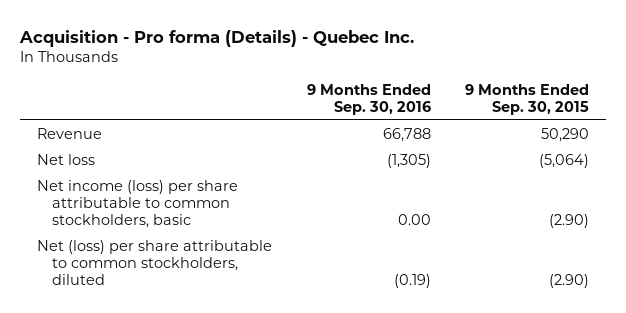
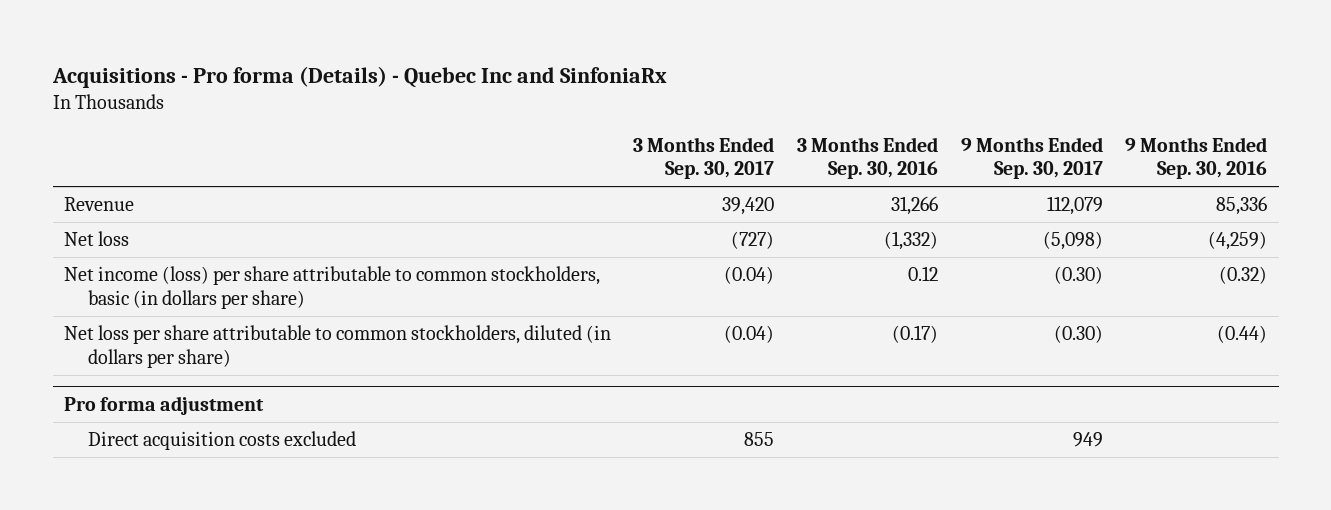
[19,29,415,47] Acquisition - Pro forma (Details) - Quebec Inc. -> [51,65,667,88] Acquisitions - Pro forma (Details) - Quebec Inc and SinfoniaRx
[465,83,590,115] 9 Months Ended Sep. 30, 2015 -> none
none -> [633,137,775,180] 3 Months Ended Sep. 30, 2017
none -> [797,137,939,180] 3 Months Ended Sep. 30, 2016
none -> [960,137,1103,180] 9 Months Ended Sep. 30, 2017
[382,127,431,142] 66,788 -> [1216,196,1268,216] 85,336
[386,153,431,168] (1,305) -> [1208,231,1268,251] (4,259)
[37,179,239,228] Net income (loss) per share attributable to common stockholders, basic -> [63,266,600,309] Net income (loss) per share attributable to common stockholders, basic (in dollars per share)
[397,213,431,225] 0.00 -> [1219,266,1268,285] (0.32)
[37,239,273,285] Net (loss) per share attributable to common stockholders, diluted -> [63,325,611,368] Net loss per share attributable to common stockholders, diluted (in dollars per share)
[393,273,431,288] (0.19) -> [1217,325,1268,344] (0.44)
none -> [63,395,264,415] Pro forma adjustment
none -> [87,431,356,451] Direct acquisition costs excluded

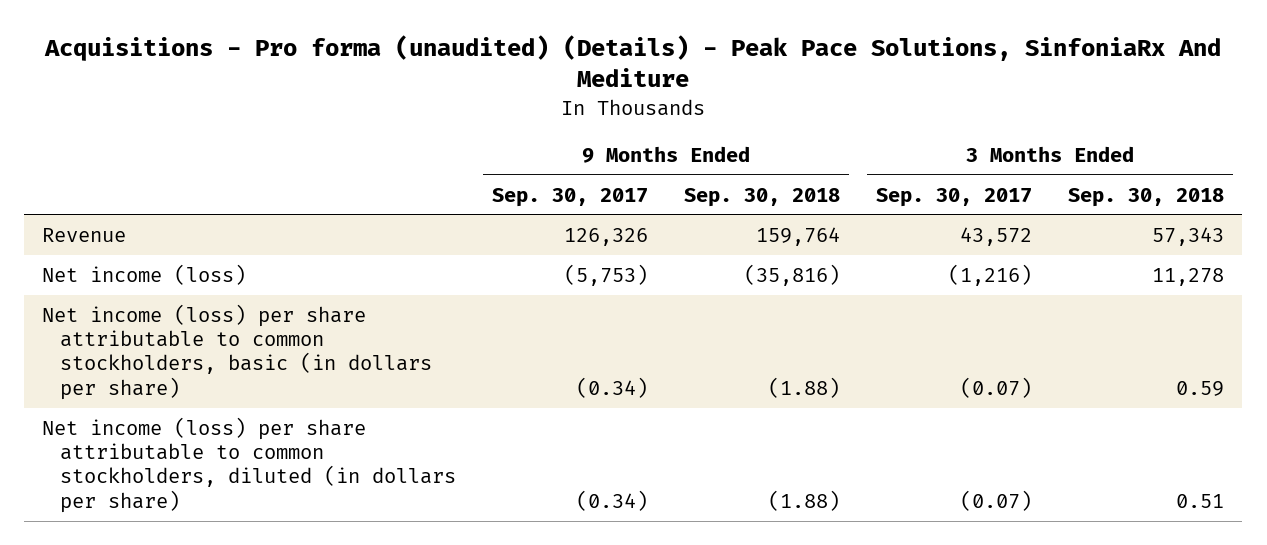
[51,65,667,88] Acquisitions - Pro forma (Details) - Quebec Inc and SinfoniaRx -> [44,34,1222,88] Acquisitions - Pro forma (unaudited) (Details) - Peak Pace Solutions, SinfoniaRx And Mediture
[797,137,939,180] 3 Months Ended Sep. 30, 2016 -> none
[1125,137,1268,180] 9 Months Ended Sep. 30, 2016 -> none
none -> [684,187,841,207] Sep. 30, 2018
none -> [1068,187,1225,207] Sep. 30, 2018
[63,395,264,415] Pro forma adjustment -> none
[87,431,356,451] Direct acquisition costs excluded -> none
[722,197,775,216] 39,420 -> [960,226,1033,246] 43,572
[1046,196,1103,216] 112,079 -> [564,227,649,246] 126,326
[63,231,129,247] Net loss -> [42,263,247,285] Net income (loss)
[731,231,775,250] (727) -> [948,263,1033,286] (1,216)
[1042,231,1103,251] (5,098) -> [564,263,649,286] (5,753)
[724,266,775,285] (0.04) -> [960,376,1033,398] (0.07)
[1053,266,1103,285] (0.30) -> [576,376,649,398] (0.34)
[63,325,611,368] Net loss per share attributable to common stockholders, diluted (in dollars per share) -> [42,416,457,513] Net income (loss) per share attributable to common stockholders, diluted (in dollars per share)
[724,325,775,344] (0.04) -> [960,489,1033,511] (0.07)
[1053,325,1103,344] (0.30) -> [576,489,649,511] (0.34)

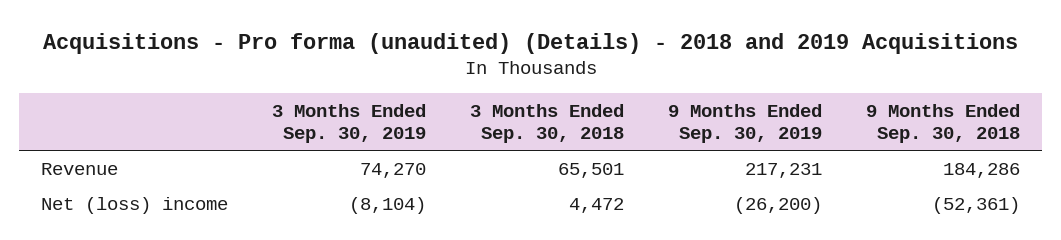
[44,34,1222,88] Acquisitions - Pro forma (unaudited) (Details) - Peak Pace Solutions, SinfoniaRx And Mediture -> [42,32,1018,54] Acquisitions - Pro forma (unaudited) (Details) - 2018 and 2019 Acquisitions
[492,187,649,207] Sep. 30, 2017 -> none
[876,187,1033,207] Sep. 30, 2017 -> none
none -> [272,104,427,144] 3 Months Ended Sep. 30, 2019
none -> [668,104,823,144] 9 Months Ended Sep. 30, 2019
[42,303,433,400] Net income (loss) per share attributable to common stockholders, basic (in dollars per share) -> none
[42,416,457,513] Net income (loss) per share attributable to common stockholders, diluted (in dollars per share) -> none
[756,226,841,246] 159,764 -> [943,162,1021,178] 184,286
[1152,226,1225,246] 57,343 -> [558,162,625,178] 65,501
[42,263,247,285] Net income (loss) -> [41,196,229,214] Net (loss) income
[744,263,841,286] (35,816) -> [932,196,1021,214] (52,361)
[1152,267,1225,286] 11,278 -> [569,197,625,213] 4,472

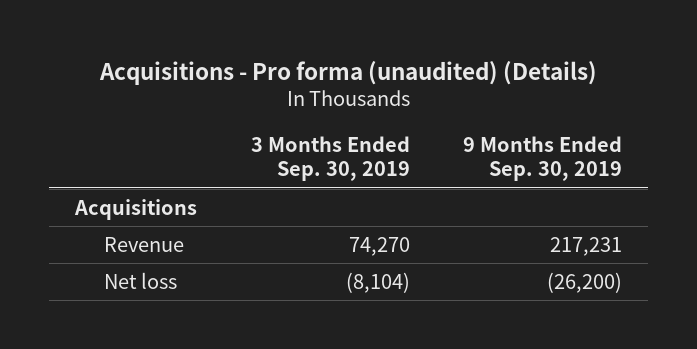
[42,32,1018,54] Acquisitions - Pro forma (unaudited) (Details) - 2018 and 2019 Acquisitions -> [98,60,597,85] Acquisitions - Pro forma (unaudited) (Details)
[470,104,625,144] 3 Months Ended Sep. 30, 2018 -> none
[866,104,1021,144] 9 Months Ended Sep. 30, 2018 -> none
none -> [74,198,198,220] Acquisitions
[41,196,229,214] Net (loss) income -> [104,271,178,289] Net loss

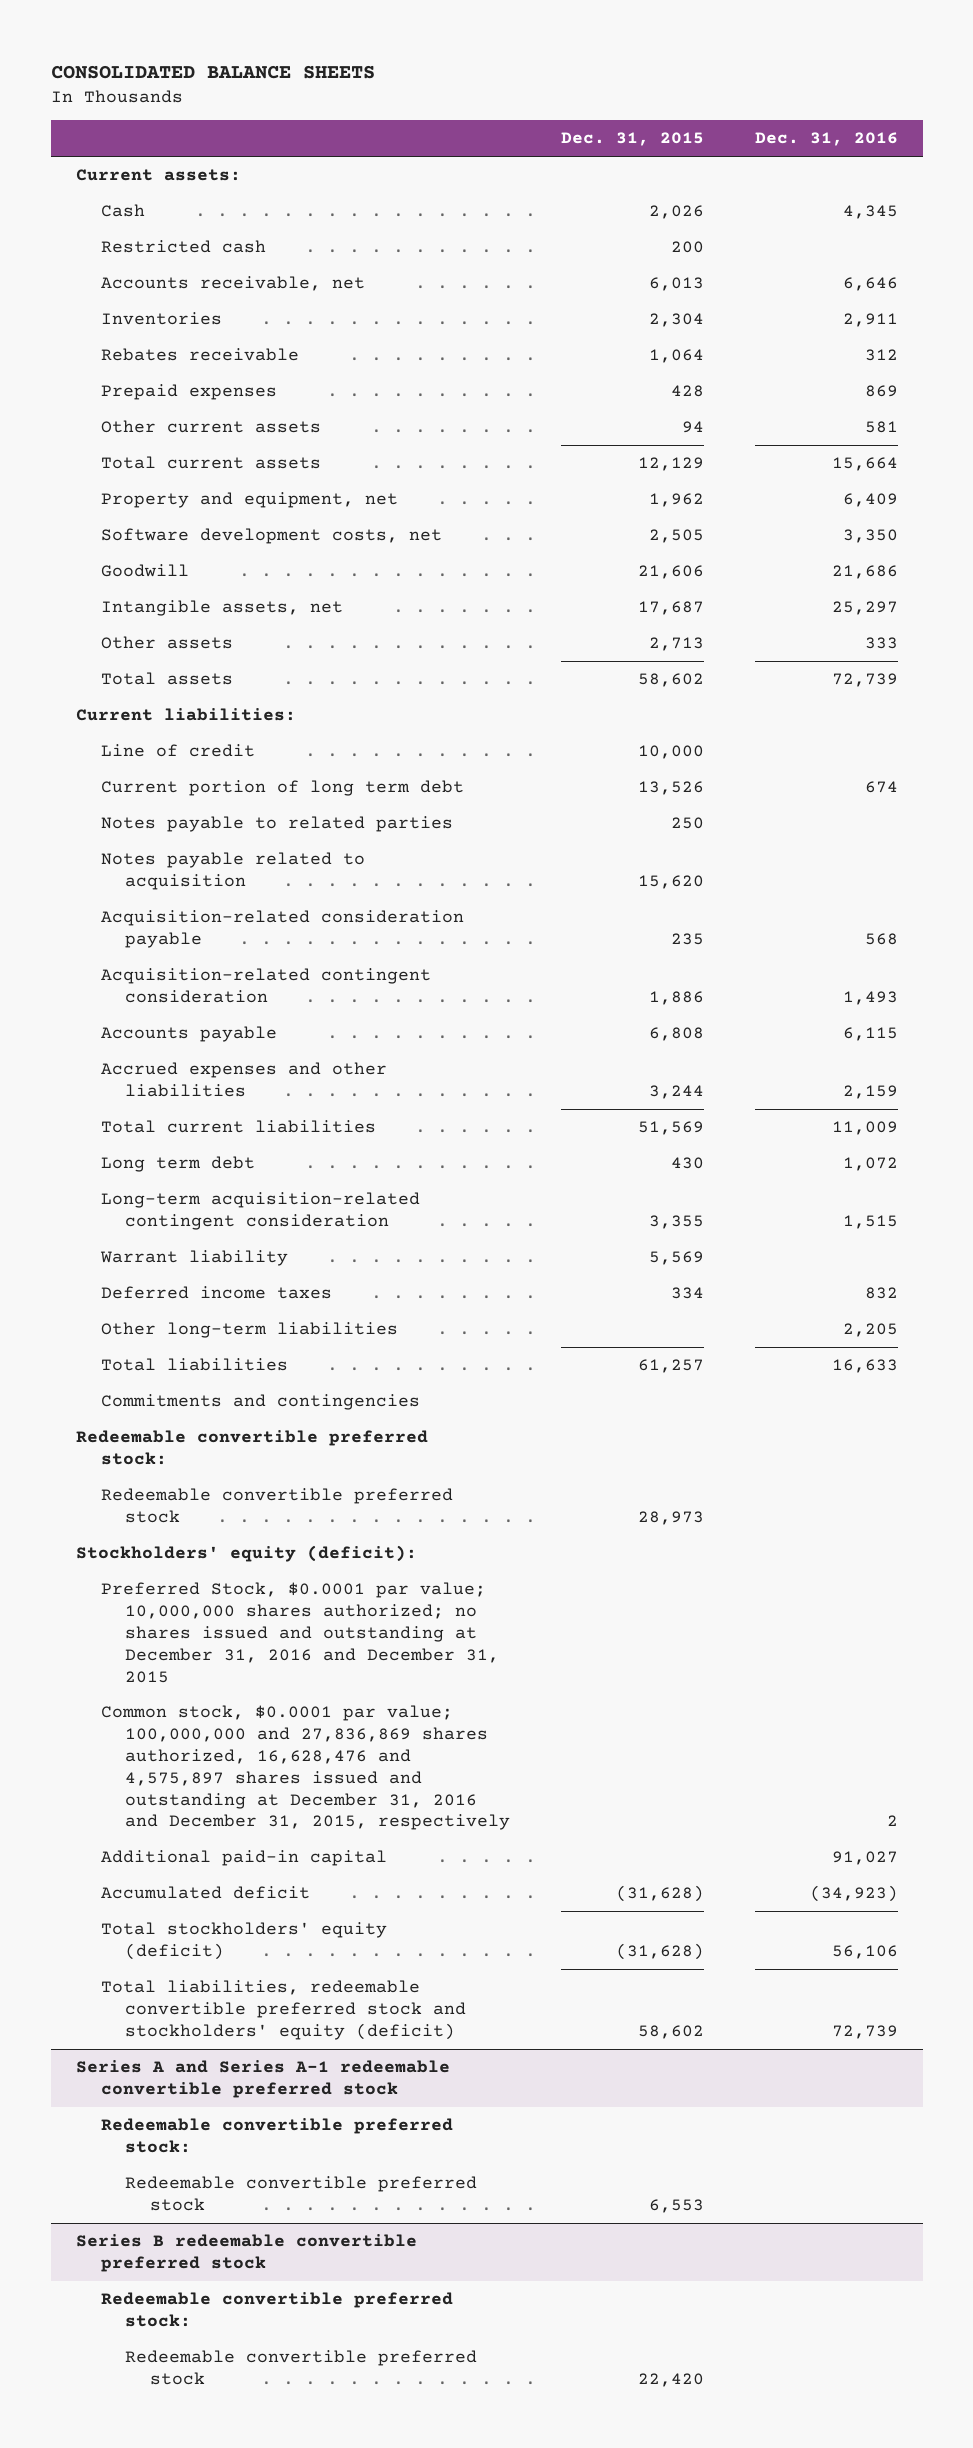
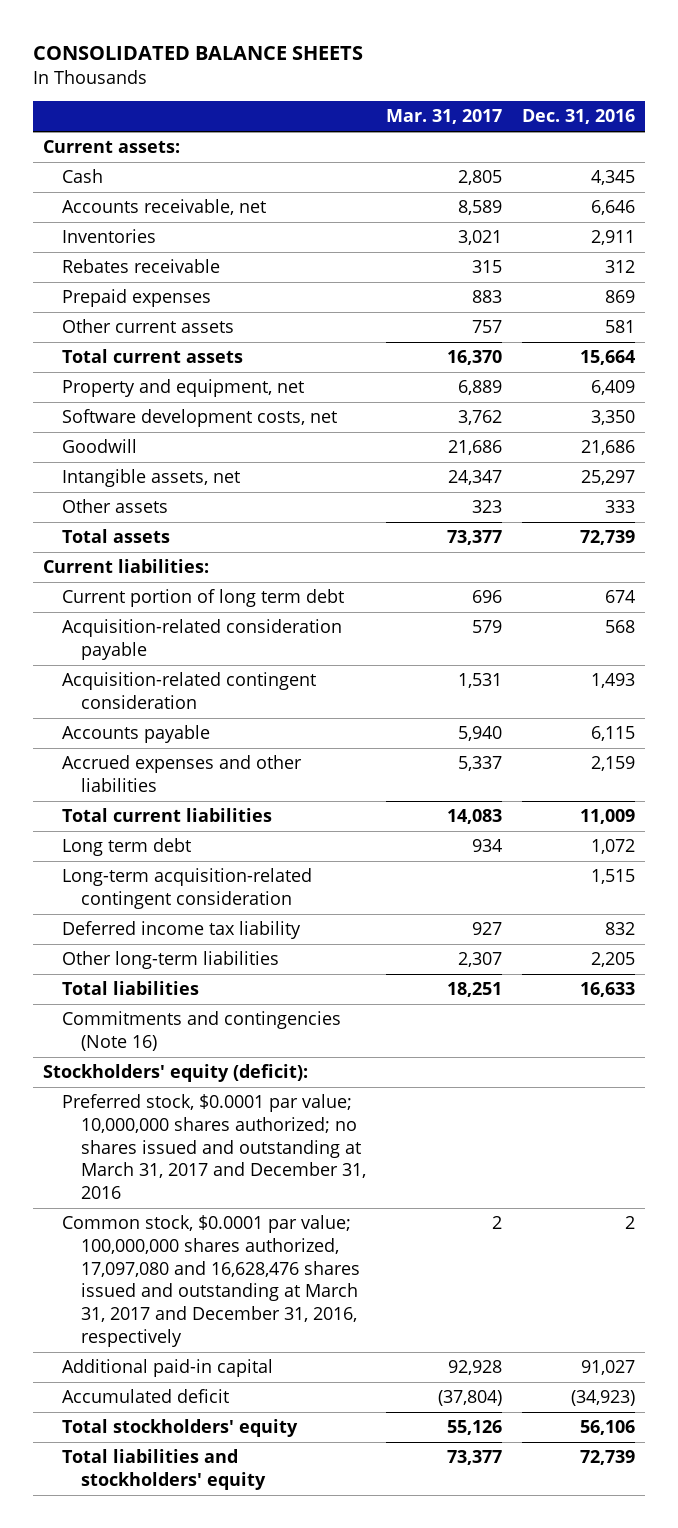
[560,132,704,147] Dec. 31, 2015 -> none
none -> [385,109,502,125] Mar. 31, 2017
[100,240,266,254] Restricted cash -> none
[100,744,255,758] Line of credit -> none
[100,816,453,833] Notes payable to related parties -> none
[100,852,365,890] Notes payable related to acquisition -> none
[99,1250,288,1267] Warrant liability -> none
[100,1286,332,1300] Deferred income taxes -> [61,921,301,940] Deferred income tax liability
[75,1430,428,1465] Redeemable convertible preferred stock: -> none
[100,1488,453,1523] Redeemable convertible preferred stock -> none
[100,1394,420,1411] Commitments and contingencies -> [61,1011,341,1052] Commitments and contingencies (Note 16)
[100,1582,500,1683] Preferred Stock, $0.0001 par value; 10,000,000 shares authorized; no shares issued and outstanding at December 31, 2016 and December 31, 2015 -> [61,1094,366,1200] Preferred stock, $0.0001 par value; 10,000,000 shares authorized; no shares issued and outstanding at March 31, 2017 and December 31, 2016
[100,1705,511,1831] Common stock, $0.0001 par value; 100,000,000 and 27,836,869 shares authorized, 16,628,476 and 4,575,897 shares issued and outstanding at December 31, 2016 and December 31, 2015, respectively -> [61,1215,360,1347] Common stock, $0.0001 par value; 100,000,000 shares authorized, 17,097,080 and 16,628,476 shares issued and outstanding at March 31, 2017 and December 31, 2016, respectively
[75,2060,450,2098] Series A and Series A-1 redeemable convertible preferred stock -> none
[100,2118,453,2153] Redeemable convertible preferred stock: -> none
[125,2176,478,2211] Redeemable convertible preferred stock -> none
[75,2234,417,2272] Series B redeemable convertible preferred stock -> none
[100,2292,453,2327] Redeemable convertible preferred stock: -> none
[125,2350,478,2385] Redeemable convertible preferred stock -> none
[100,1922,387,1960] Total stockholders' equity (deficit) -> [61,1419,298,1438] Total stockholders' equity
[100,1980,467,2040] Total liabilities, redeemable convertible preferred stock and stockholders' equity (deficit) -> [61,1449,266,1491] Total liabilities and stockholders' equity

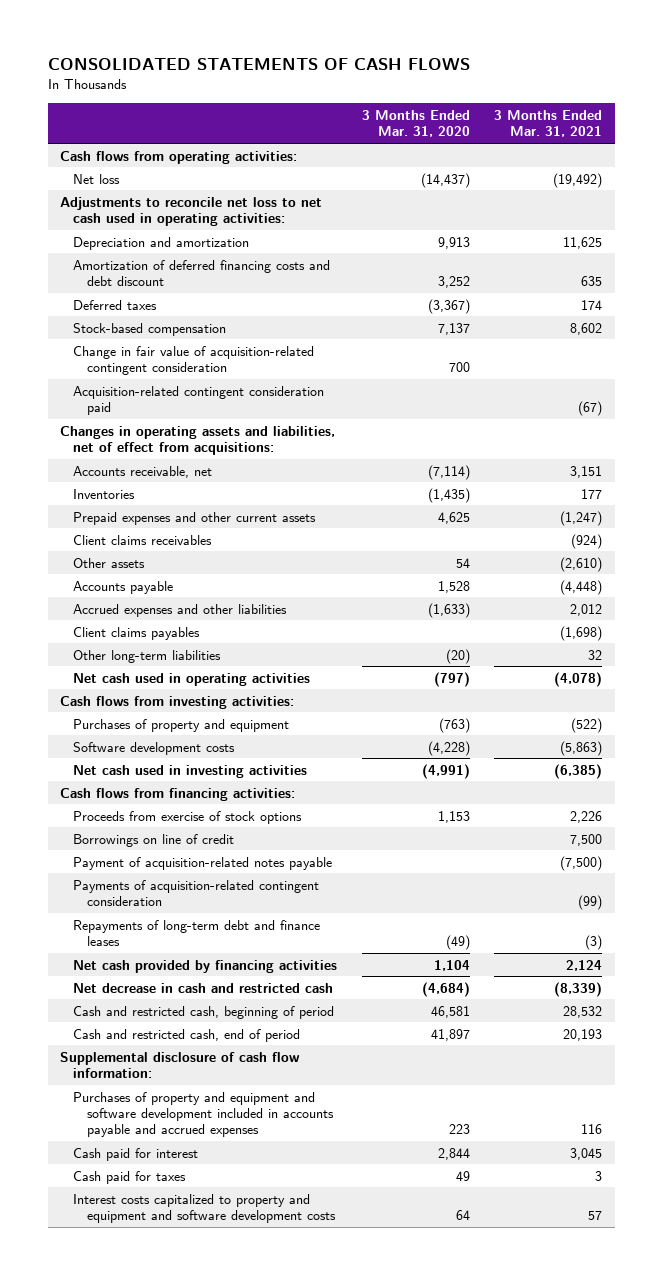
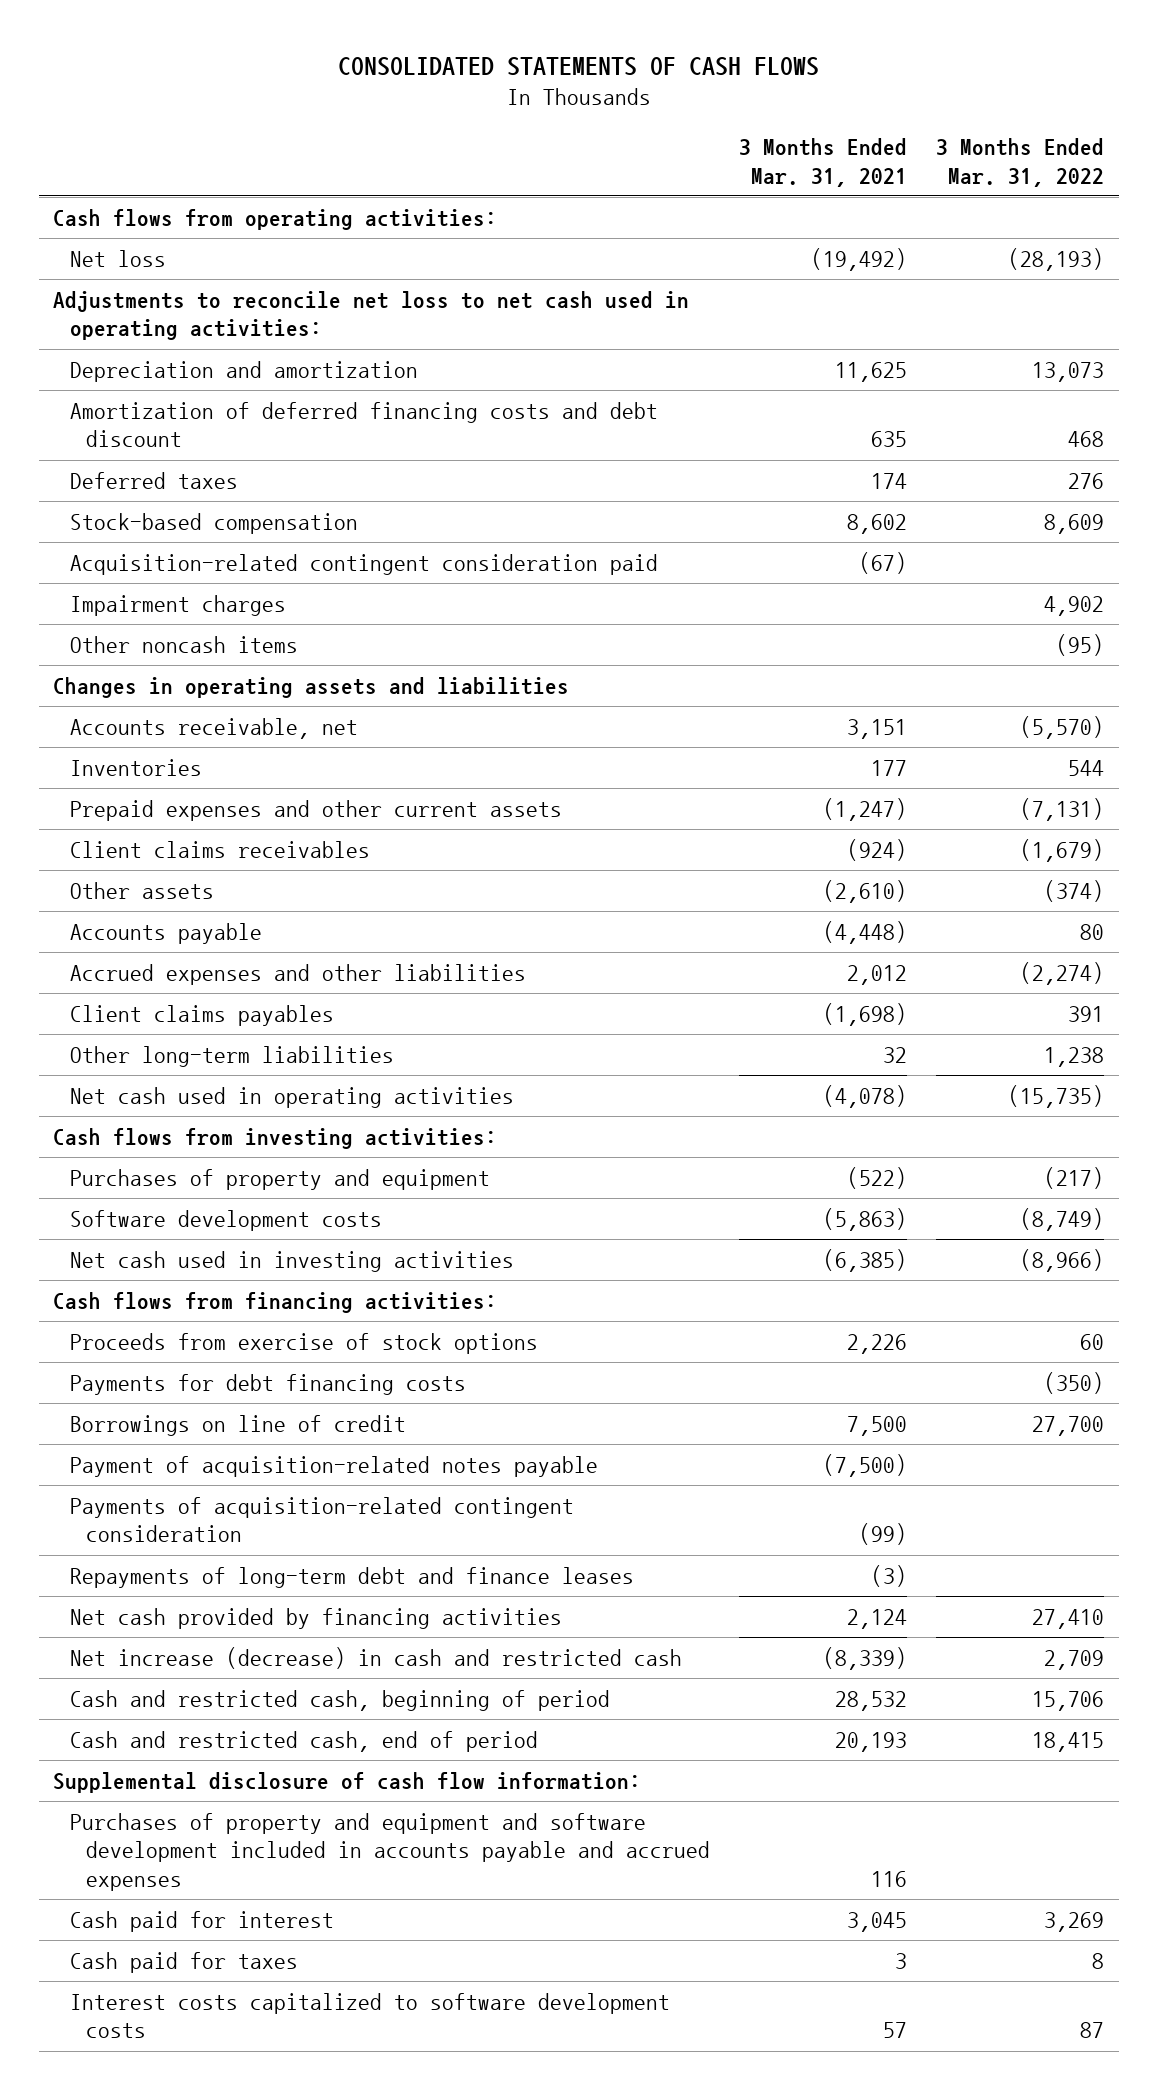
[361,109,470,138] 3 Months Ended Mar. 31, 2020 -> none
none -> [936,138,1105,187] 3 Months Ended Mar. 31, 2022
[73,345,315,376] Change in fair value of acquisition-related contingent consideration -> none
none -> [69,594,286,616] Impairment charges
none -> [69,635,298,653] Other noncash items
[60,425,336,456] Changes in operating assets and liabilities, net of effect from acquisitions: -> [53,676,570,698] Changes in operating assets and liabilities
none -> [69,1373,466,1395] Payments for debt financing costs
[73,982,334,993] Net decrease in cash and restricted cash -> [69,1646,682,1669] Net increase (decrease) in cash and restricted cash
[73,1193,336,1224] Interest costs capitalized to property and equipment and software development costs -> [69,1992,670,2039] Interest costs capitalized to software development costs

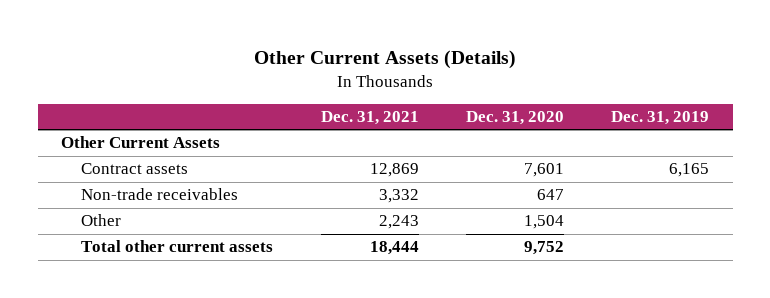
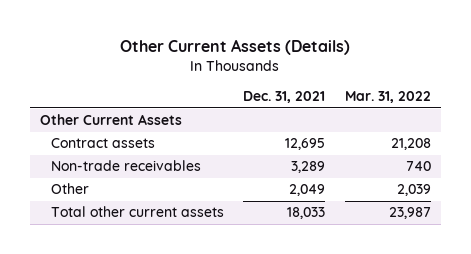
[465,111,564,126] Dec. 31, 2020 -> none
[611,111,710,126] Dec. 31, 2019 -> none
none -> [345,91,432,104] Mar. 31, 2022
[369,163,419,178] 12,869 -> [285,138,326,151] 12,695
[378,189,419,204] 3,332 -> [291,161,326,174] 3,289
[378,215,419,230] 2,243 -> [289,184,326,197] 2,049
[369,241,419,256] 18,444 -> [287,207,326,220] 18,033

